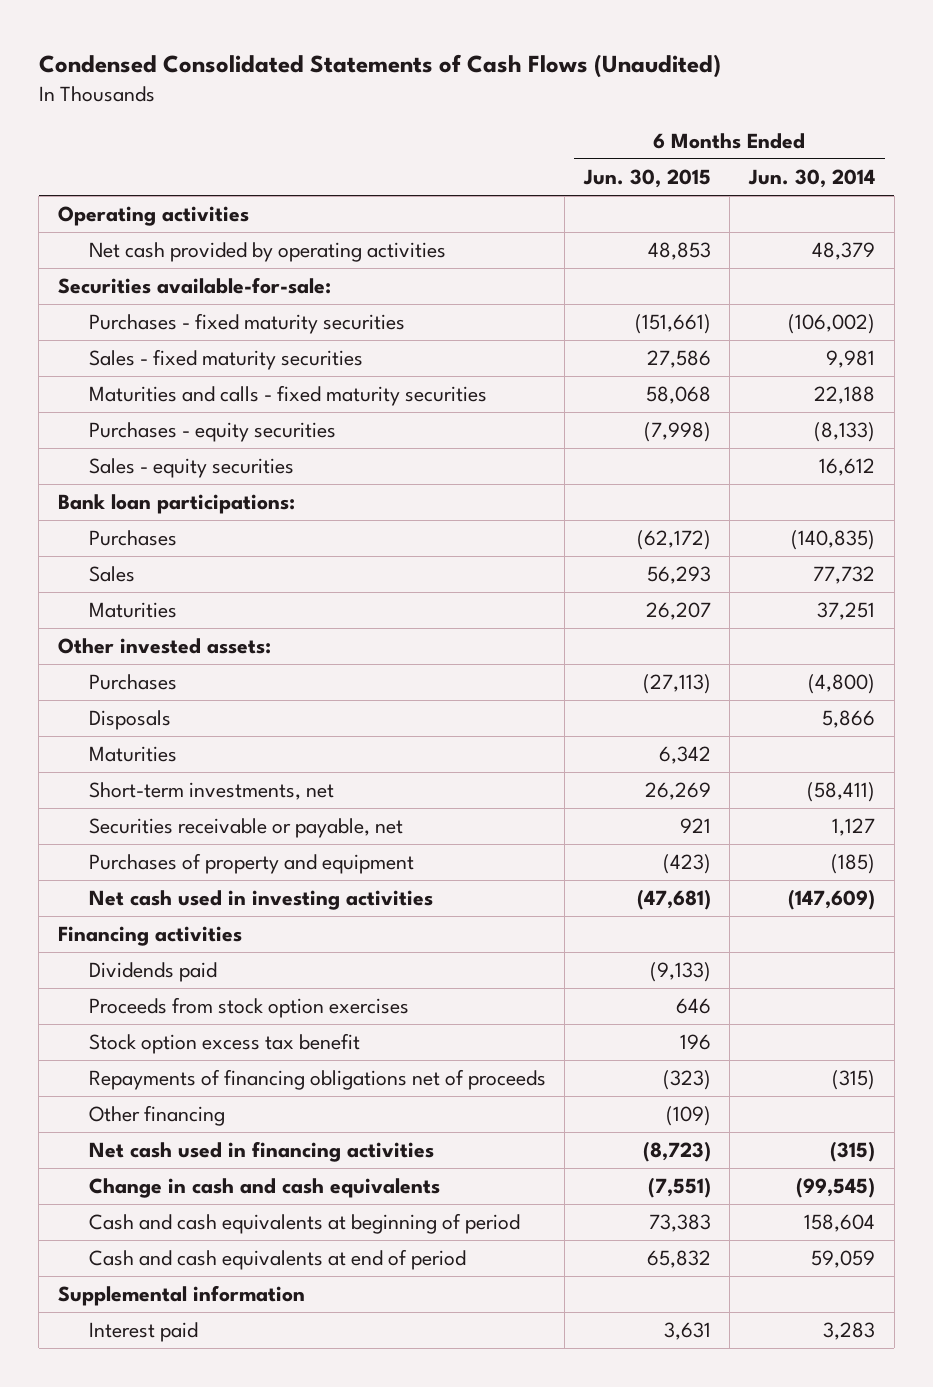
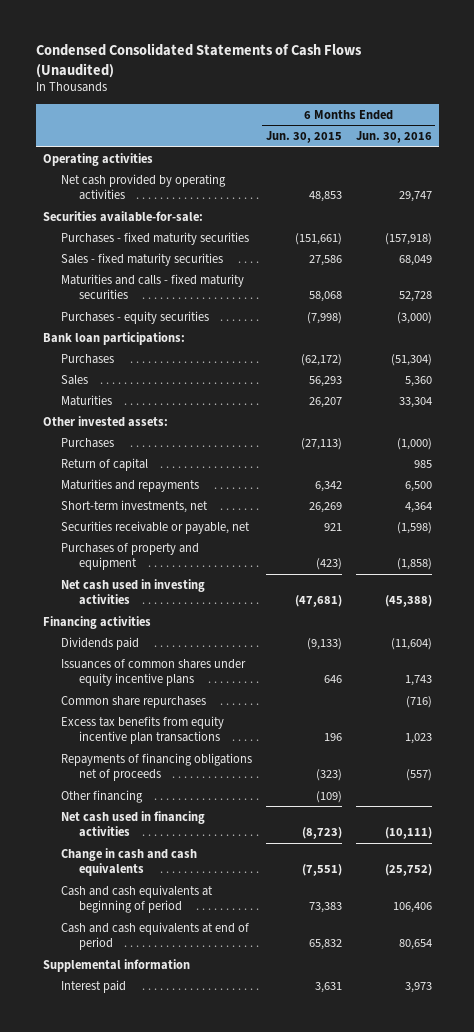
[748,169,876,189] Jun. 30, 2014 -> none
none -> [355,131,432,144] Jun. 30, 2016
[88,458,294,479] Sales - equity securities -> none
[88,710,171,731] Disposals -> none
none -> [60,457,148,471] Return of capital
[88,746,177,763] Maturities -> [60,478,199,492] Maturities and repayments
[88,997,409,1019] Proceeds from stock option exercises -> [60,658,246,687] Issuances of common shares under equity incentive plans
none -> [60,695,206,708] Common share repurchases
[88,1033,360,1055] Stock option excess tax benefit -> [60,715,224,745] Excess tax benefits from equity incentive plan transactions

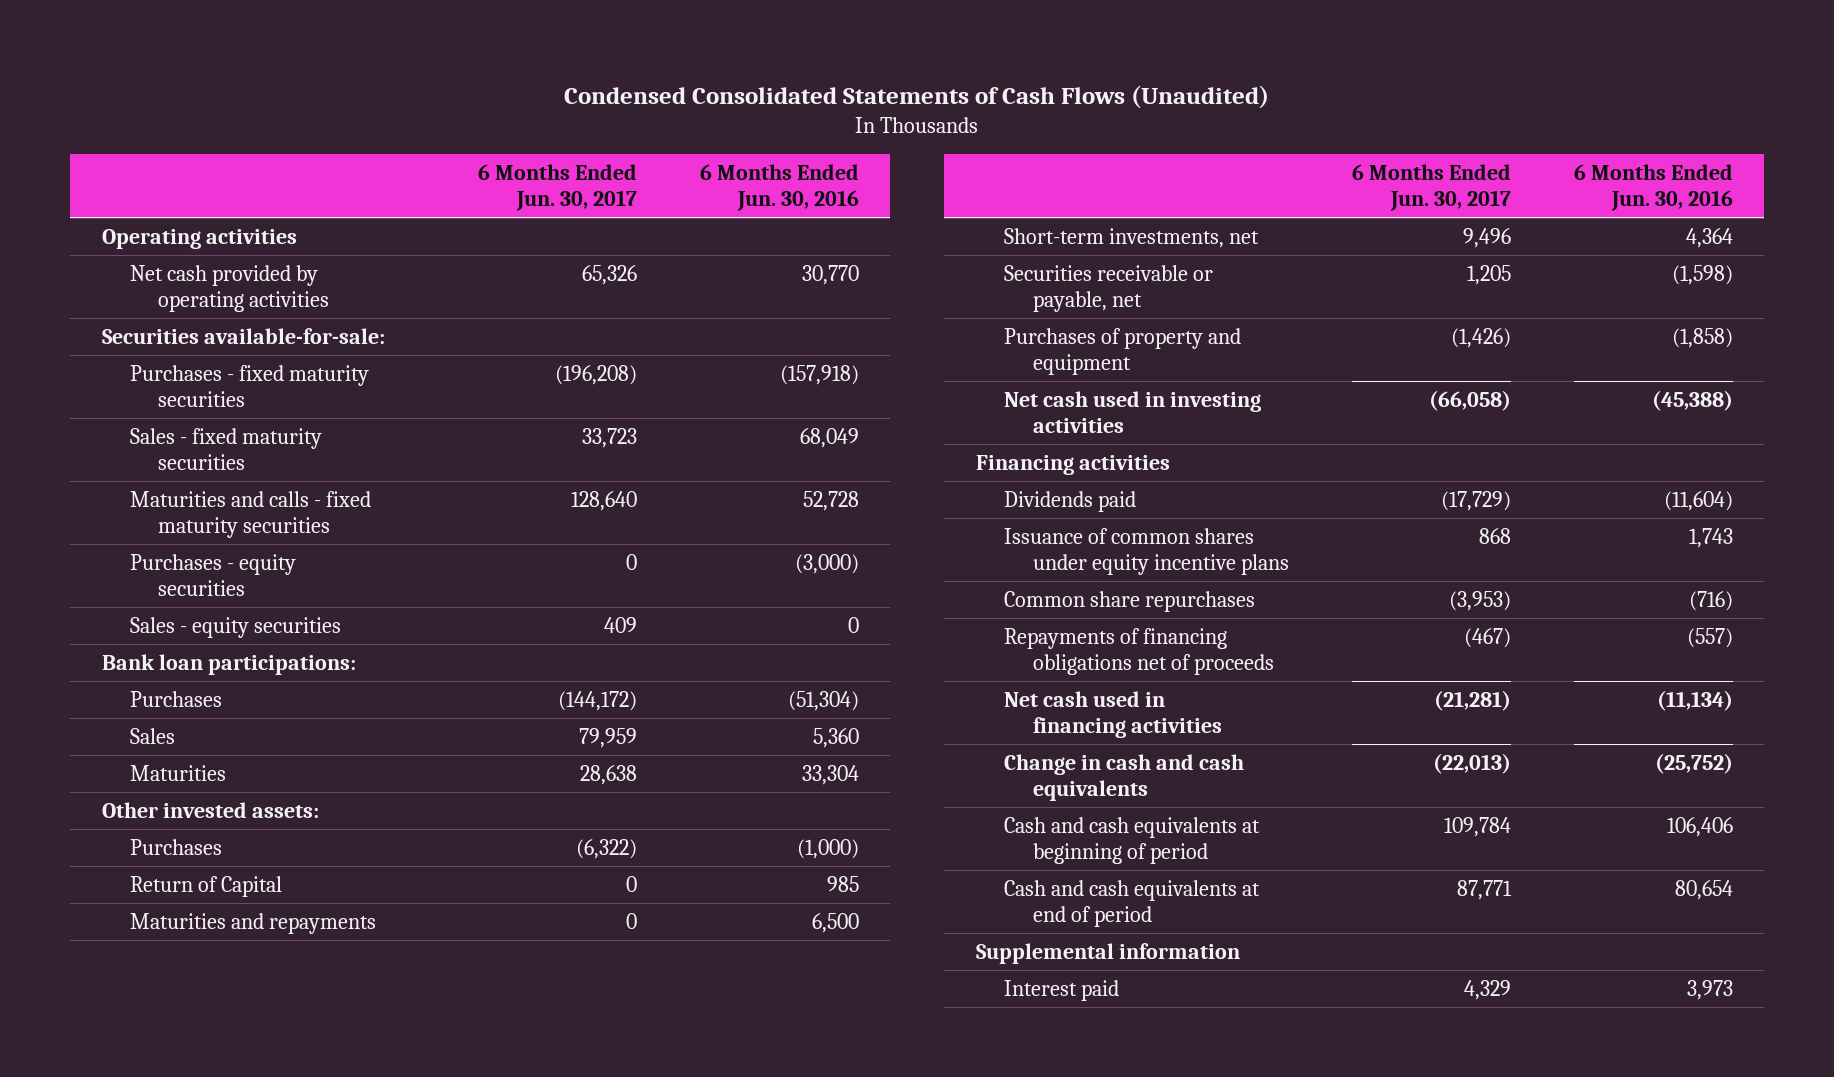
[265,131,342,144] Jun. 30, 2015 -> none
none -> [477,163,637,212] 6 Months Ended Jun. 30, 2017
[398,191,432,203] 29,747 -> [801,264,859,285] 30,770
none -> [130,616,342,638] Sales - equity securities
[60,457,148,471] Return of capital -> [130,875,283,897] Return of Capital
[60,658,246,687] Issuances of common shares under equity incentive plans -> [1004,527,1289,575] Issuance of common shares under equity incentive plans
[60,715,224,745] Excess tax benefits from equity incentive plan transactions -> none
[60,789,143,803] Other financing -> none
[384,827,432,840] (10,111) -> [1656,689,1733,711] (11,134)

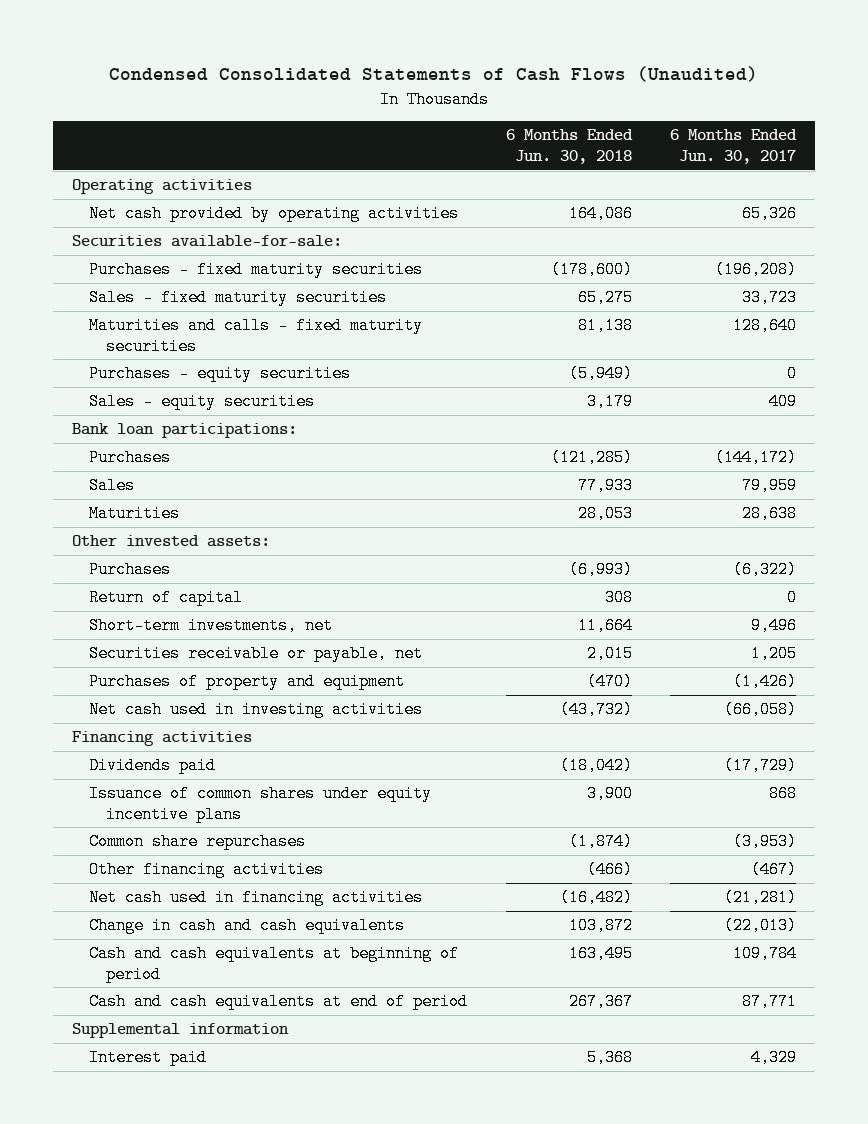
[699,163,859,212] 6 Months Ended Jun. 30, 2016 -> none
none -> [505,129,633,165] 6 Months Ended Jun. 30, 2018
[130,912,377,934] Maturities and repayments -> none
[130,875,283,897] Return of Capital -> [89,589,244,607] Return of capital
[1004,627,1274,675] Repayments of financing obligations net of proceeds -> [89,861,325,879] Other financing activities

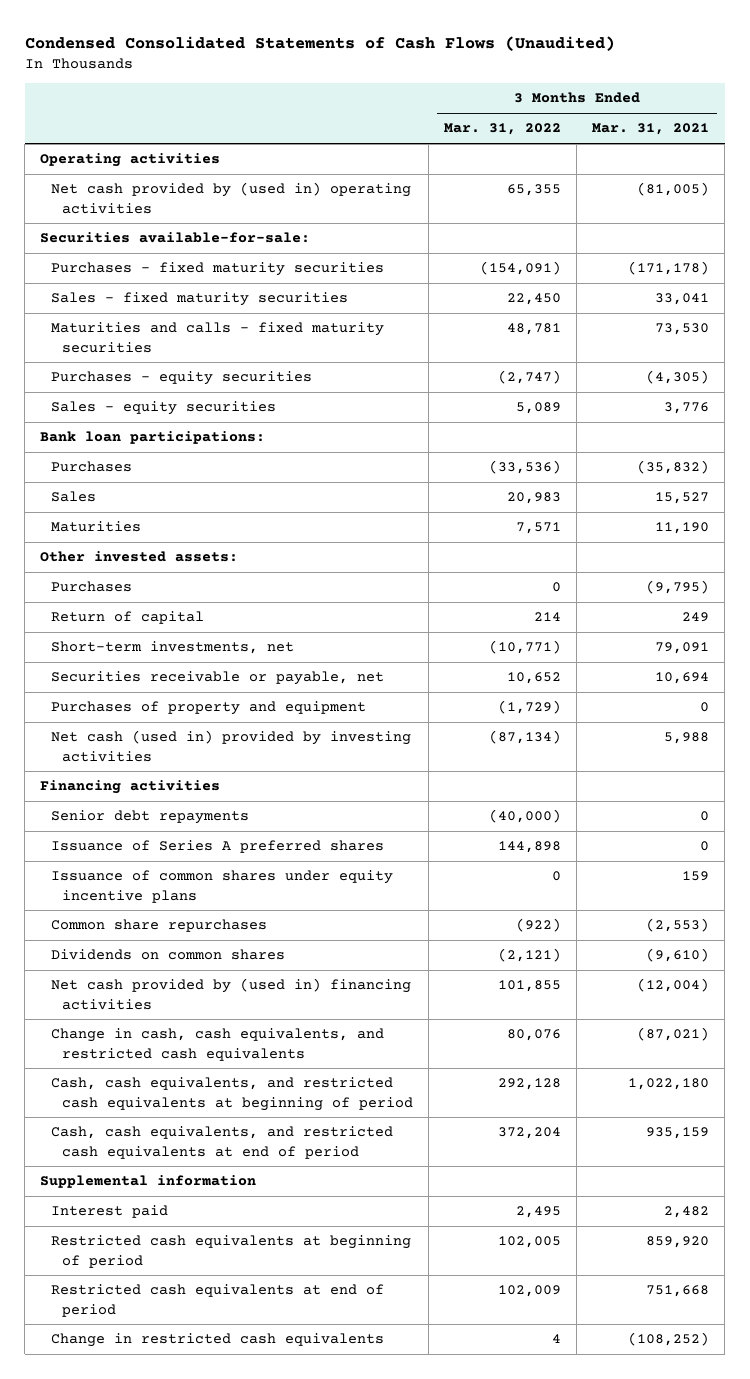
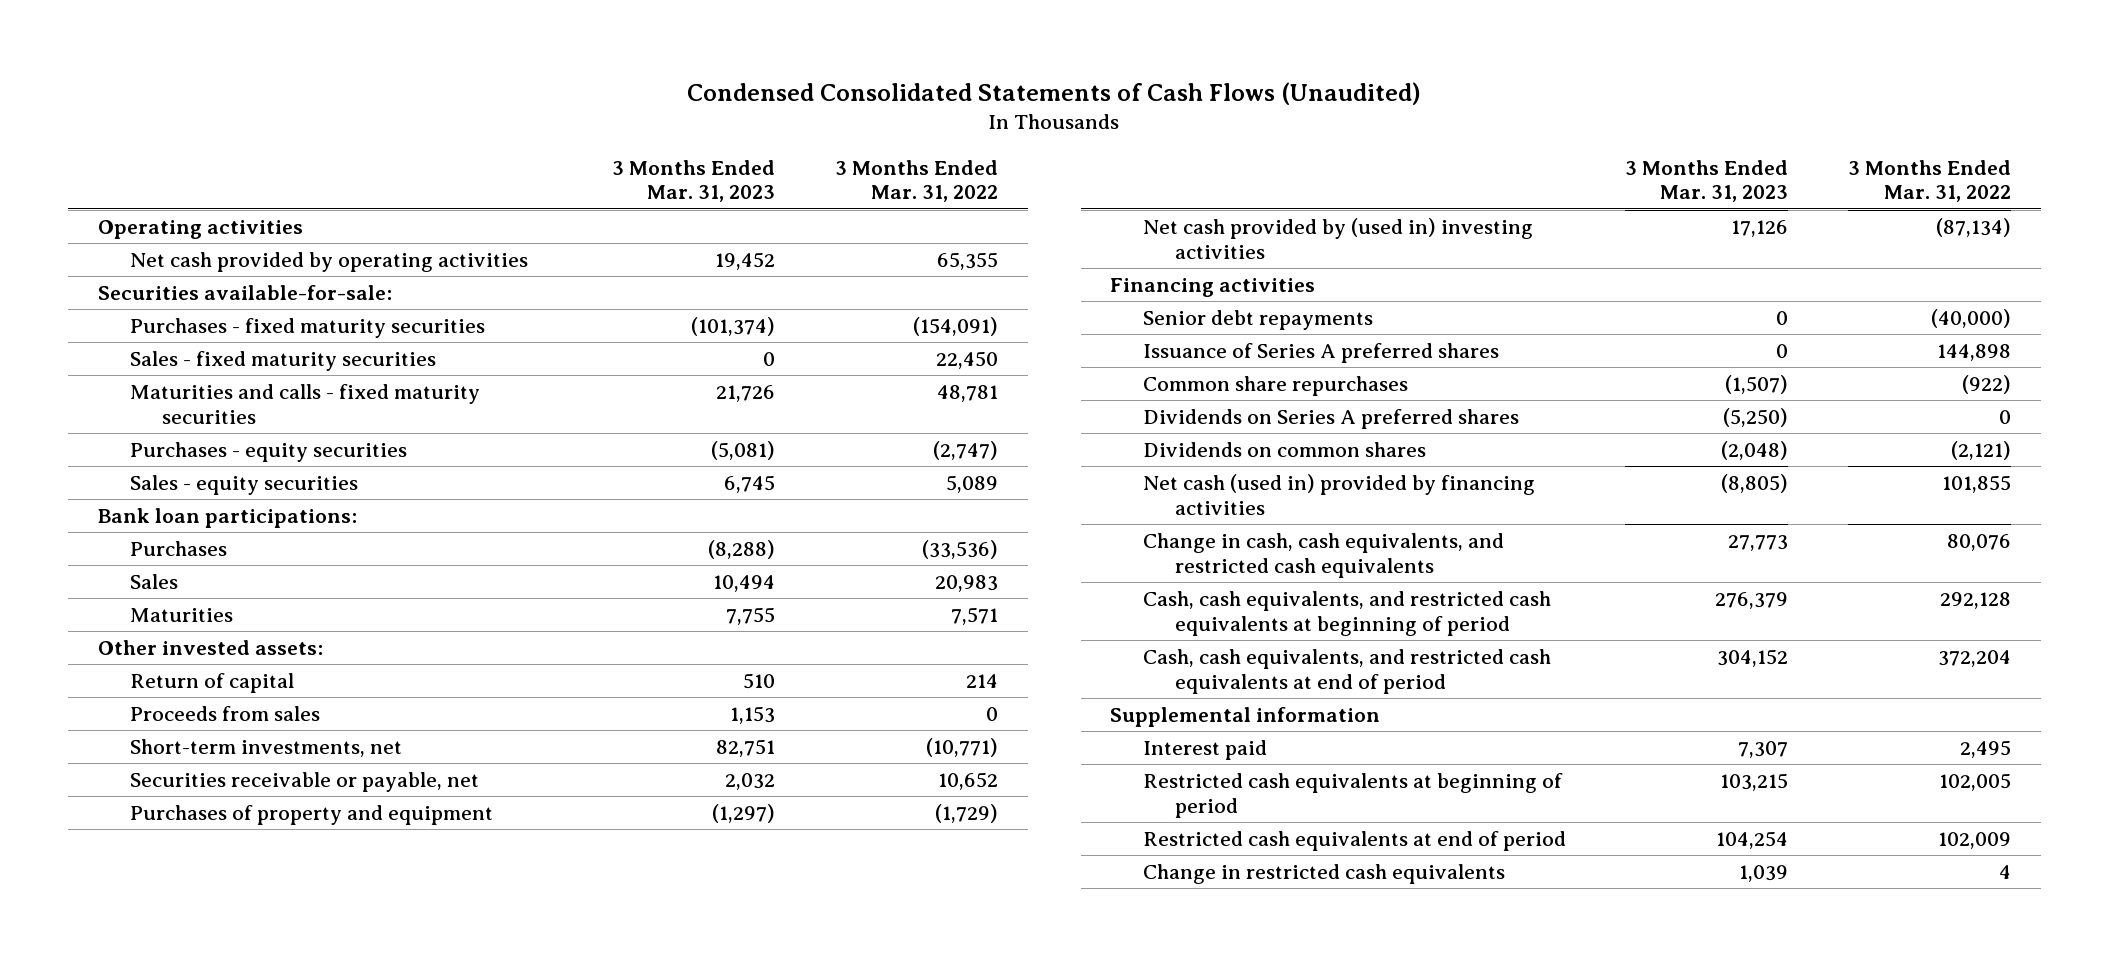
[592,123,710,136] Mar. 31, 2021 -> none
none -> [612,159,776,203] 3 Months Ended Mar. 31, 2023
[51,182,412,214] Net cash provided by (used in) operating activities -> [129,252,528,273] Net cash provided by operating activities
[51,581,133,593] Purchases -> none
none -> [129,706,320,722] Proceeds from sales
[51,730,412,762] Net cash (used in) provided by investing activities -> [1142,218,1533,259] Net cash provided by (used in) investing activities
[51,870,394,903] Issuance of common shares under equity incentive plans -> none
none -> [1142,409,1519,430] Dividends on Series A preferred shares
[51,978,412,1010] Net cash provided by (used in) financing activities -> [1142,474,1535,515] Net cash (used in) provided by financing activities

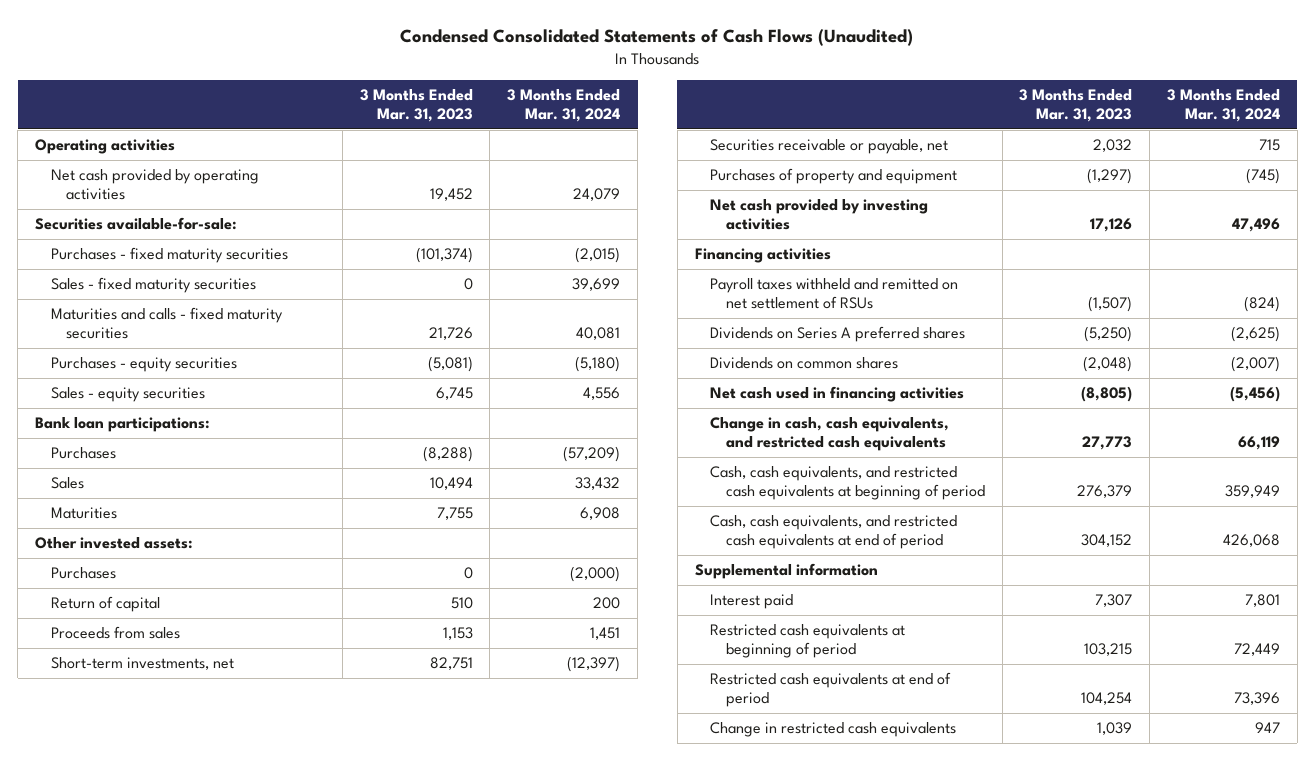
[834,159,998,203] 3 Months Ended Mar. 31, 2022 -> none
none -> [507,89,621,122] 3 Months Ended Mar. 31, 2024
none -> [50,567,116,580] Purchases
[1142,218,1533,259] Net cash provided by (used in) investing activities -> [710,199,929,230] Net cash provided by investing activities
[1142,310,1373,331] Senior debt repayments -> none
[1142,343,1499,364] Issuance of Series A preferred shares -> none
[1142,376,1408,397] Common share repurchases -> [710,278,959,309] Payroll taxes withheld and remitted on net settlement of RSUs
[1142,474,1535,515] Net cash (used in) provided by financing activities -> [710,386,965,403] Net cash used in financing activities

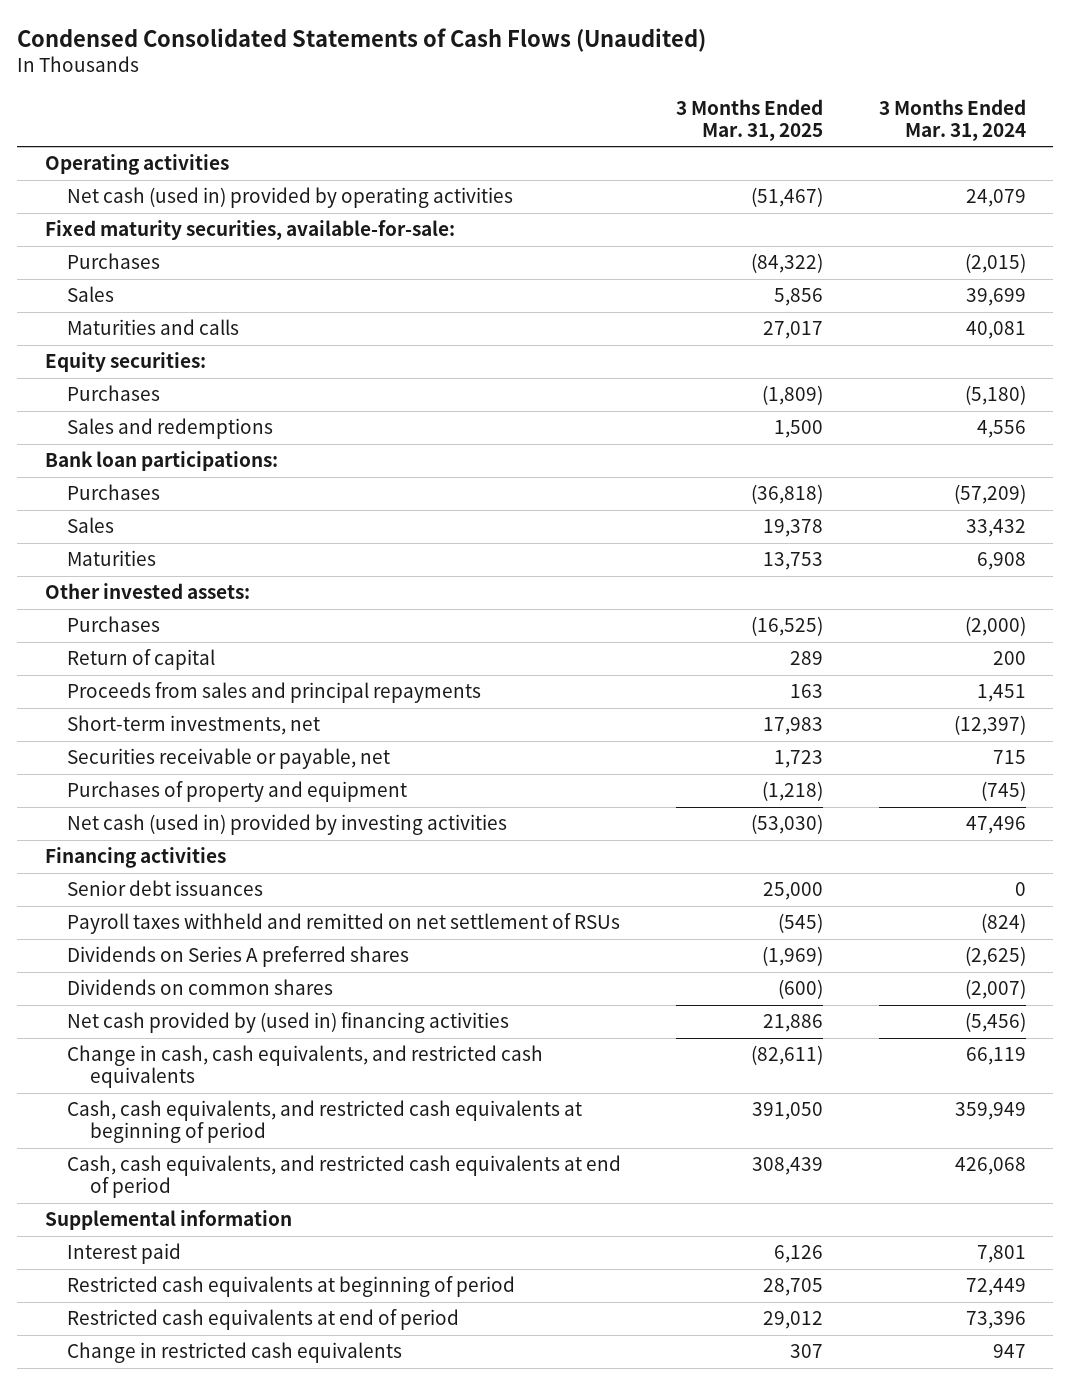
[359,89,473,122] 3 Months Ended Mar. 31, 2023 -> none
none -> [676,98,824,141] 3 Months Ended Mar. 31, 2025
[50,169,259,200] Net cash provided by operating activities -> [67,187,514,209] Net cash (used in) provided by operating activities
[35,217,238,231] Securities available-for-sale: -> [44,220,455,241] Fixed maturity securities, available-for-sale:
[50,247,288,264] Purchases - fixed maturity securities -> [67,253,161,270] Purchases
[50,277,256,294] Sales - fixed maturity securities -> [67,286,115,303] Sales
[50,307,283,339] Maturities and calls - fixed maturity securities -> [67,319,240,336] Maturities and calls
none -> [44,352,206,373] Equity securities:
[50,357,237,373] Purchases - equity securities -> [67,385,161,402] Purchases
[50,387,205,403] Sales - equity securities -> [67,418,274,440] Sales and redemptions
[50,626,180,640] Proceeds from sales -> [67,682,482,704] Proceeds from sales and principal repayments
[710,199,929,230] Net cash provided by investing activities -> [67,814,508,836] Net cash (used in) provided by investing activities
none -> [67,880,264,897] Senior debt issuances
[710,386,965,403] Net cash used in financing activities -> [67,1012,510,1034] Net cash provided by (used in) financing activities

